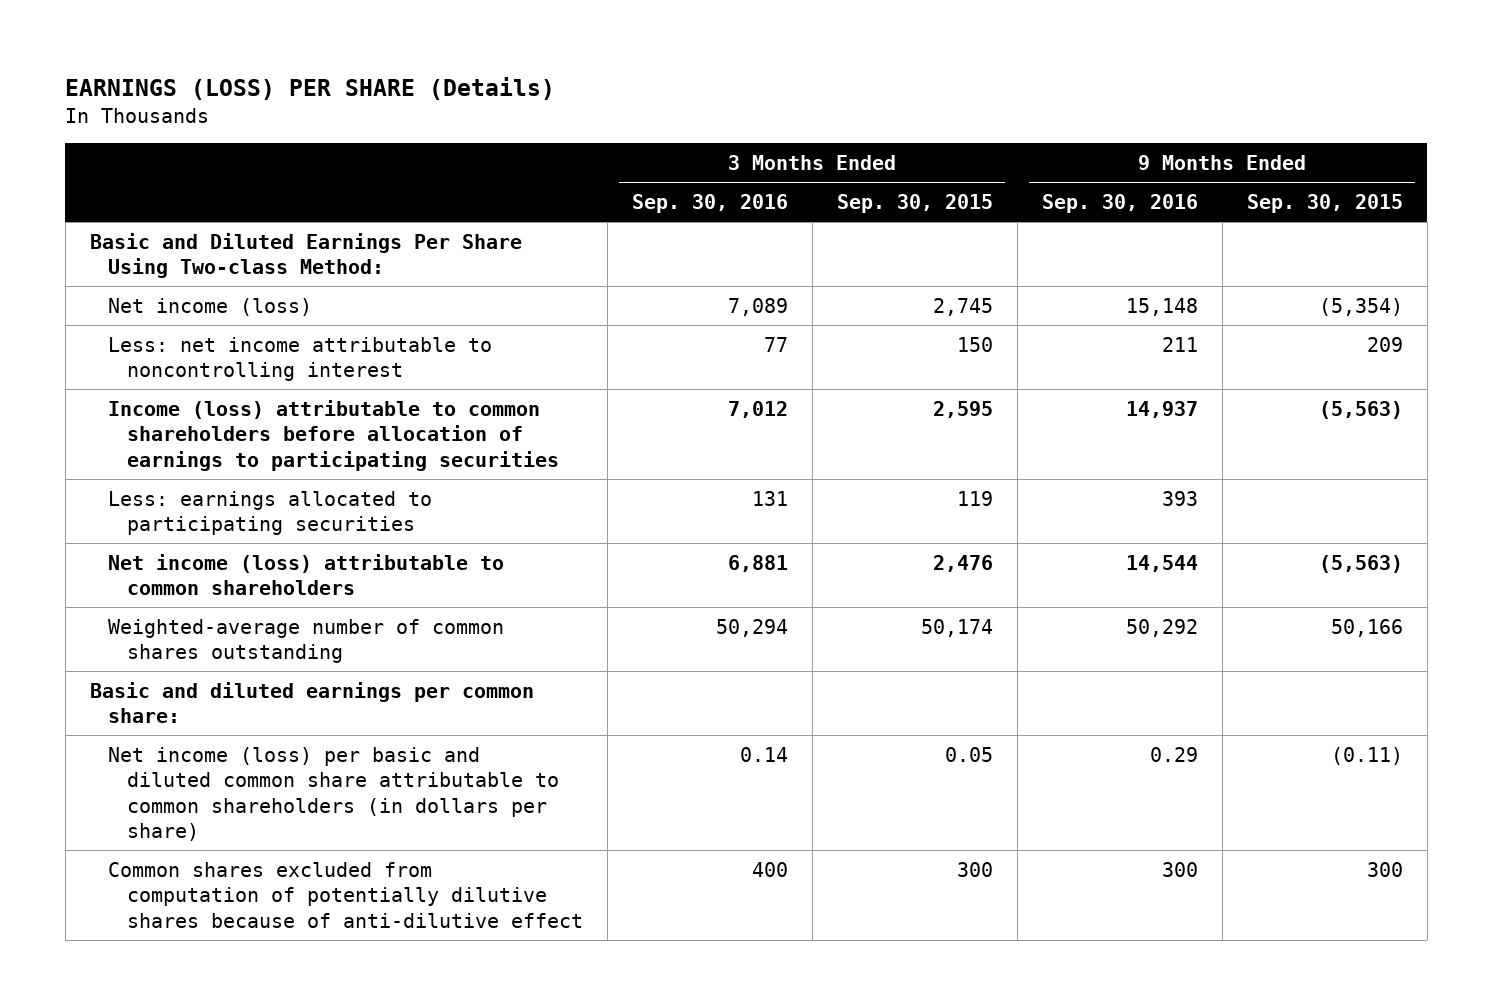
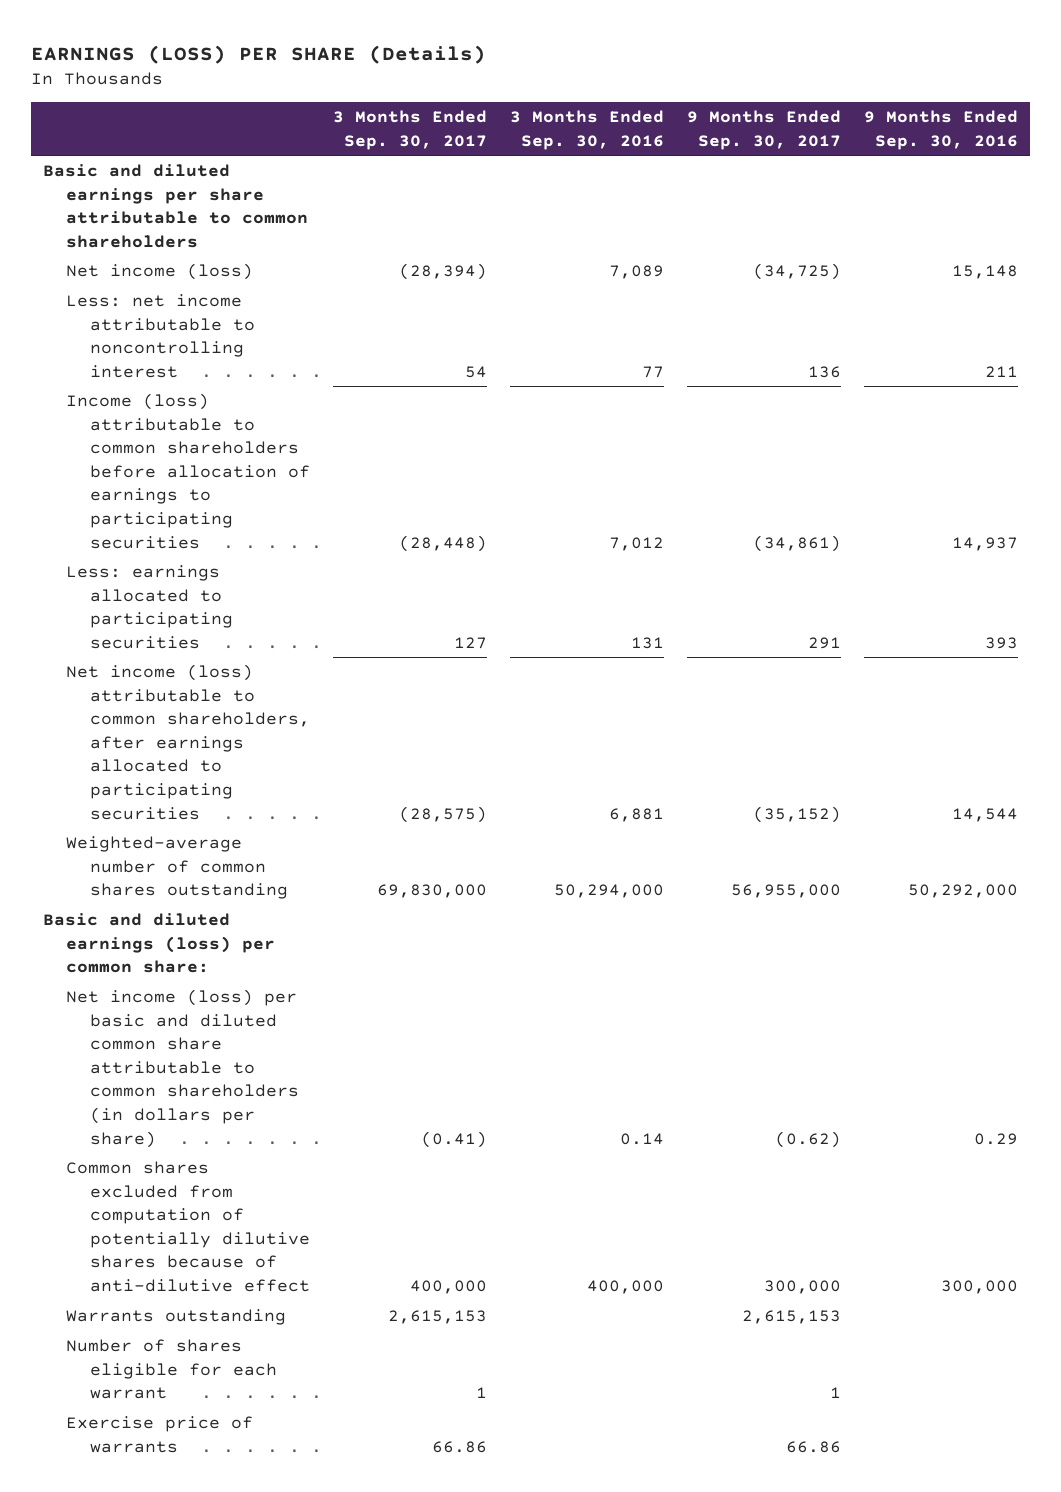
[836,194,993,214] Sep. 30, 2015 -> none
[1246,194,1403,214] Sep. 30, 2015 -> none
none -> [333,110,488,150] 3 Months Ended Sep. 30, 2017
none -> [687,110,842,150] 9 Months Ended Sep. 30, 2017
[89,232,522,279] Basic and Diluted Earnings Per Share Using Two-class Method: -> [42,164,309,248] Basic and diluted earnings per share attributable to common shareholders
[108,553,505,596] Net income (loss) attributable to common shareholders -> [66,664,311,820] Net income (loss) attributable to common shareholders, after earnings allocated to participating securities
[715,618,788,637] 50,294 -> [554,884,665,899] 50,294,000
[1125,618,1198,637] 50,292 -> [908,884,1019,899] 50,292,000
[89,681,534,724] Basic and diluted earnings per common share: -> [42,913,276,974] Basic and diluted earnings (loss) per common share:
[751,861,788,877] 400 -> [587,1280,665,1295] 400,000
[1161,861,1198,877] 300 -> [941,1280,1019,1295] 300,000
none -> [66,1309,287,1326] Warrants outstanding
none -> [66,1339,278,1400] Number of shares eligible for each warrant
none -> [66,1416,254,1453] Exercise price of warrants

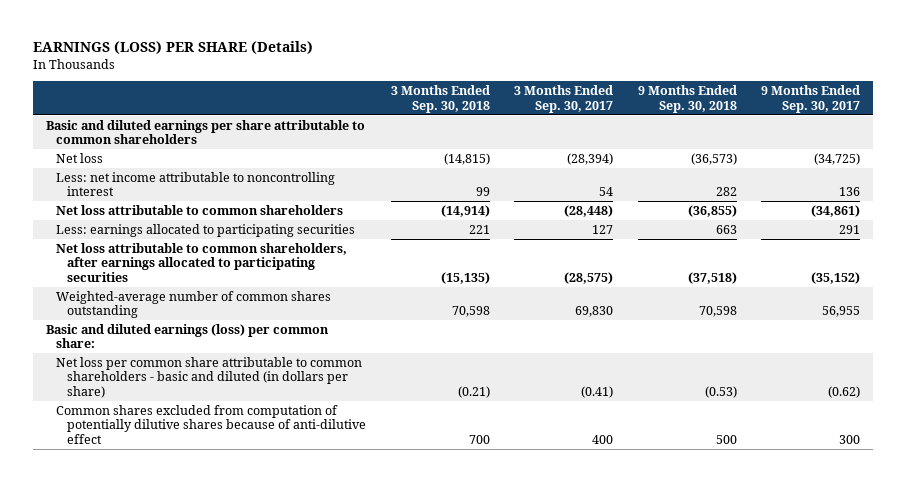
[510,110,665,150] 3 Months Ended Sep. 30, 2016 -> none
[864,110,1019,150] 9 Months Ended Sep. 30, 2016 -> none
none -> [390,85,490,113] 3 Months Ended Sep. 30, 2018
none -> [637,85,737,113] 9 Months Ended Sep. 30, 2018
[66,263,254,281] Net income (loss) -> [56,152,104,163] Net loss
[66,393,311,549] Income (loss) attributable to common shareholders before allocation of earnings to participating securities -> [56,204,344,215] Net loss attributable to common shareholders
[66,664,311,820] Net income (loss) attributable to common shareholders, after earnings allocated to participating securities -> [56,242,348,282] Net loss attributable to common shareholders, after earnings allocated to participating securities
[377,884,488,899] 69,830,000 -> [575,306,614,318] 69,830
[731,884,842,899] 56,955,000 -> [822,306,861,318] 56,955
[66,1309,287,1326] Warrants outstanding -> none
[66,1339,278,1400] Number of shares eligible for each warrant -> none
[66,1416,254,1453] Exercise price of warrants -> none
[66,989,300,1148] Net income (loss) per basic and diluted common share attributable to common shareholders (in dollars per share) -> [56,356,363,398] Net loss per common share attributable to common shareholders - basic and diluted (in dollars per share)
[410,1280,488,1295] 400,000 -> [592,434,614,444] 400
[764,1280,842,1295] 300,000 -> [839,434,861,444] 300

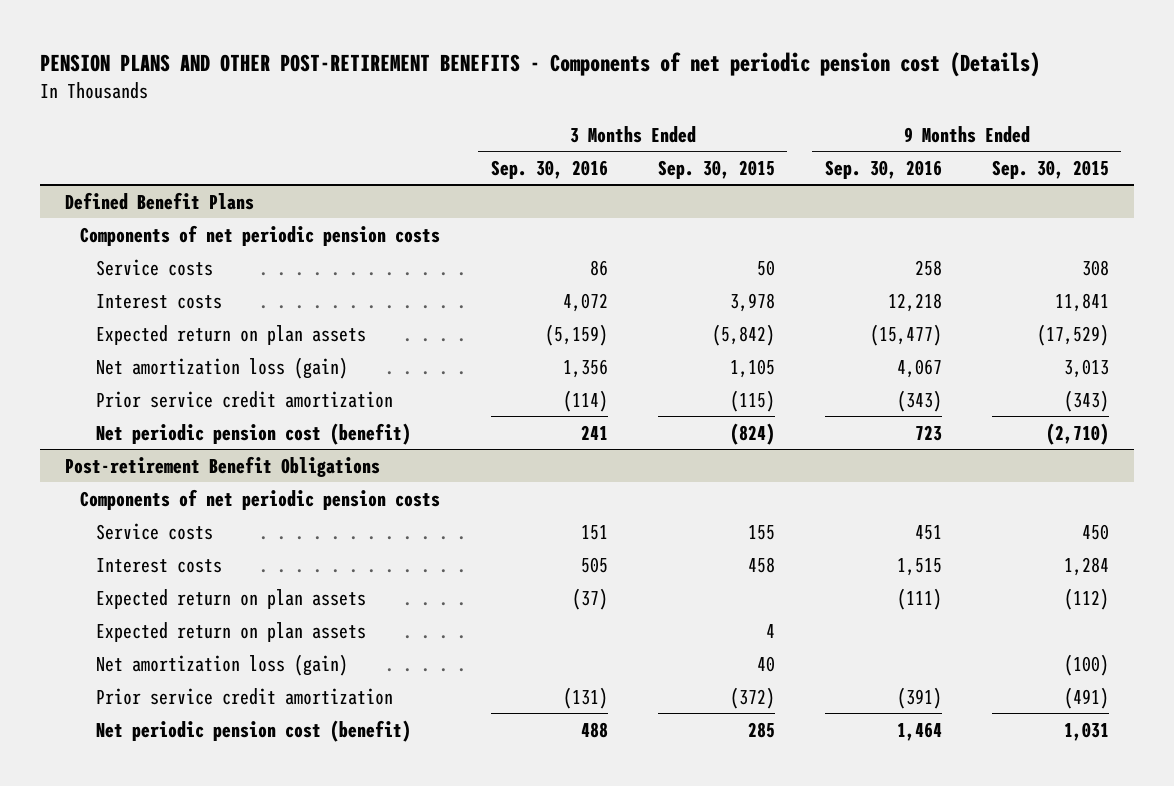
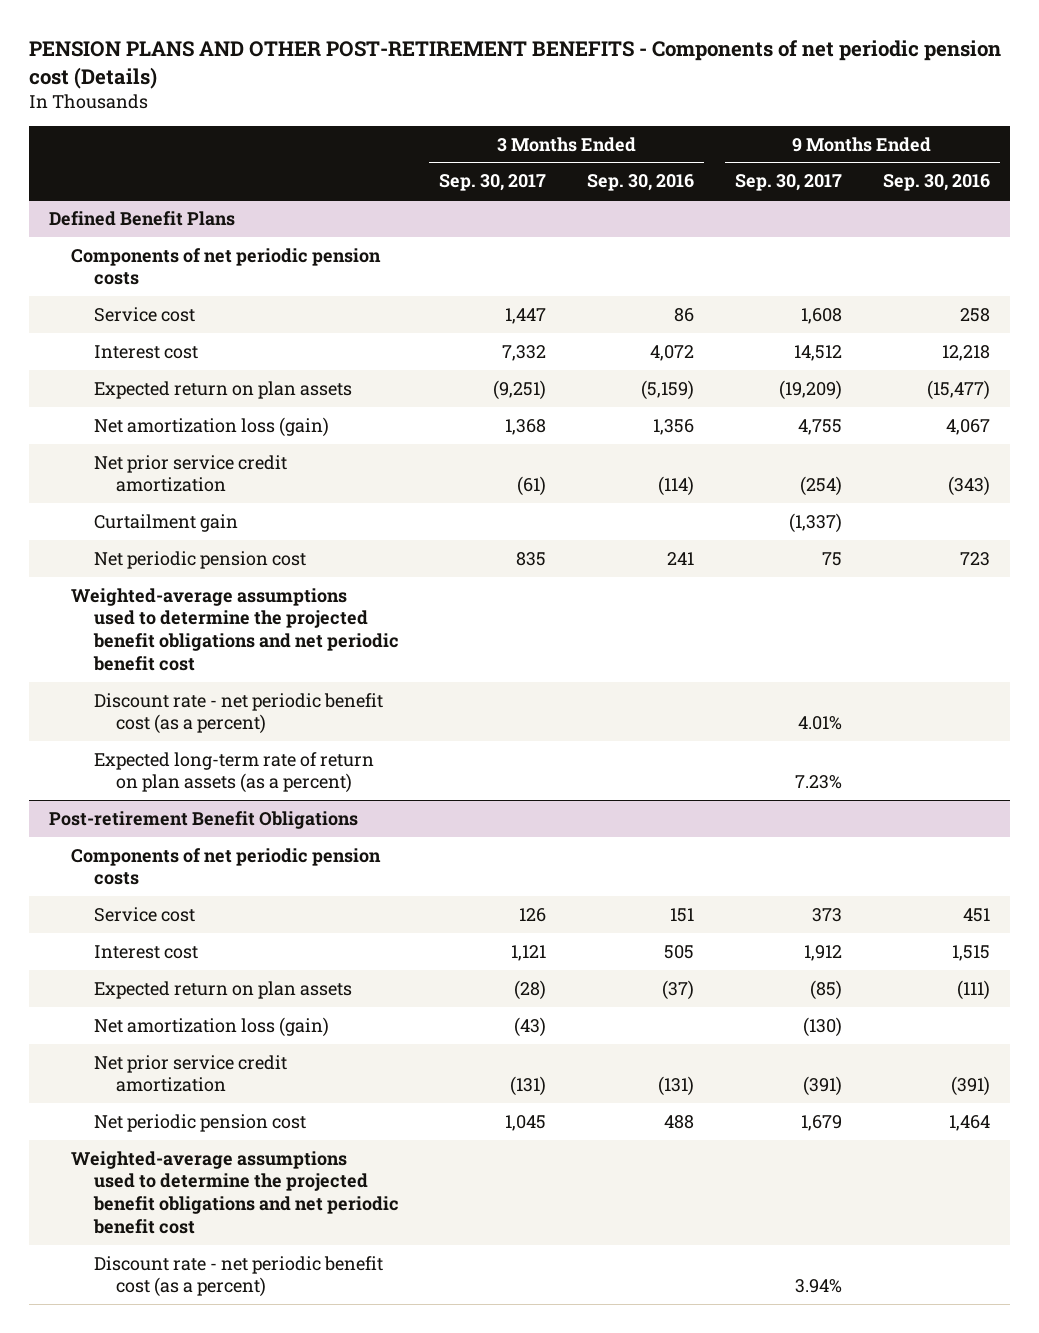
[657,159,775,179] Sep. 30, 2015 -> none
[991,159,1109,179] Sep. 30, 2015 -> none
none -> [439,174,547,192] Sep. 30, 2017
none -> [735,174,843,192] Sep. 30, 2017
[95,258,213,276] Service costs -> [93,306,195,322] Service cost
[95,293,222,309] Interest costs -> [93,344,198,359] Interest cost
[95,390,393,408] Prior service credit amortization -> [93,454,287,493] Net prior service credit amortization
none -> [93,513,238,532] Curtailment gain
[95,422,411,445] Net periodic pension cost (benefit) -> [93,550,306,569] Net periodic pension cost
none -> [71,587,399,671] Weighted-average assumptions used to determine the projected benefit obligations and net periodic benefit cost
none -> [93,692,383,735] Discount rate - net periodic benefit cost (as a percent)
none -> [93,751,374,794] Expected long-term rate of return on plan assets (as a percent)
[95,522,213,540] Service costs -> [93,906,195,922] Service cost
[95,557,222,573] Interest costs -> [93,944,198,959] Interest cost
[95,621,366,642] Expected return on plan assets -> none
[95,687,393,705] Prior service credit amortization -> [93,1054,287,1093] Net prior service credit amortization
[95,719,411,742] Net periodic pension cost (benefit) -> [93,1113,306,1132] Net periodic pension cost
none -> [71,1150,399,1234] Weighted-average assumptions used to determine the projected benefit obligations and net periodic benefit cost
none -> [93,1255,383,1298] Discount rate - net periodic benefit cost (as a percent)

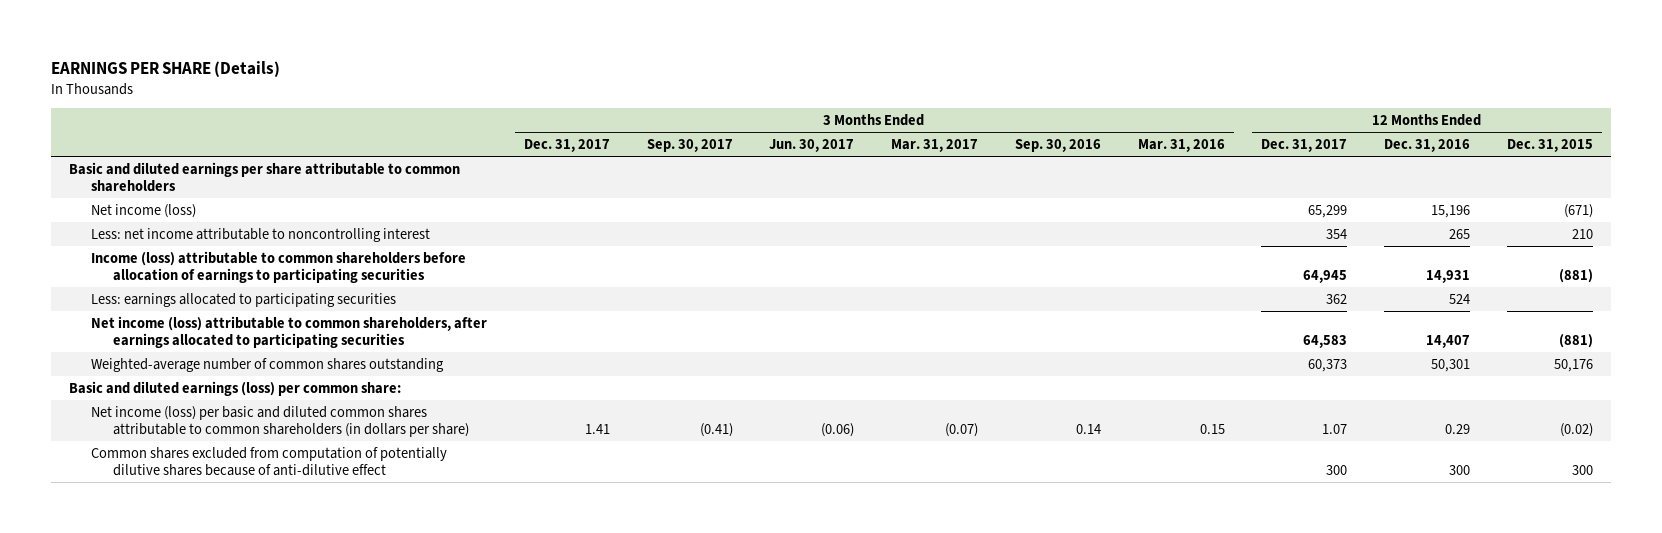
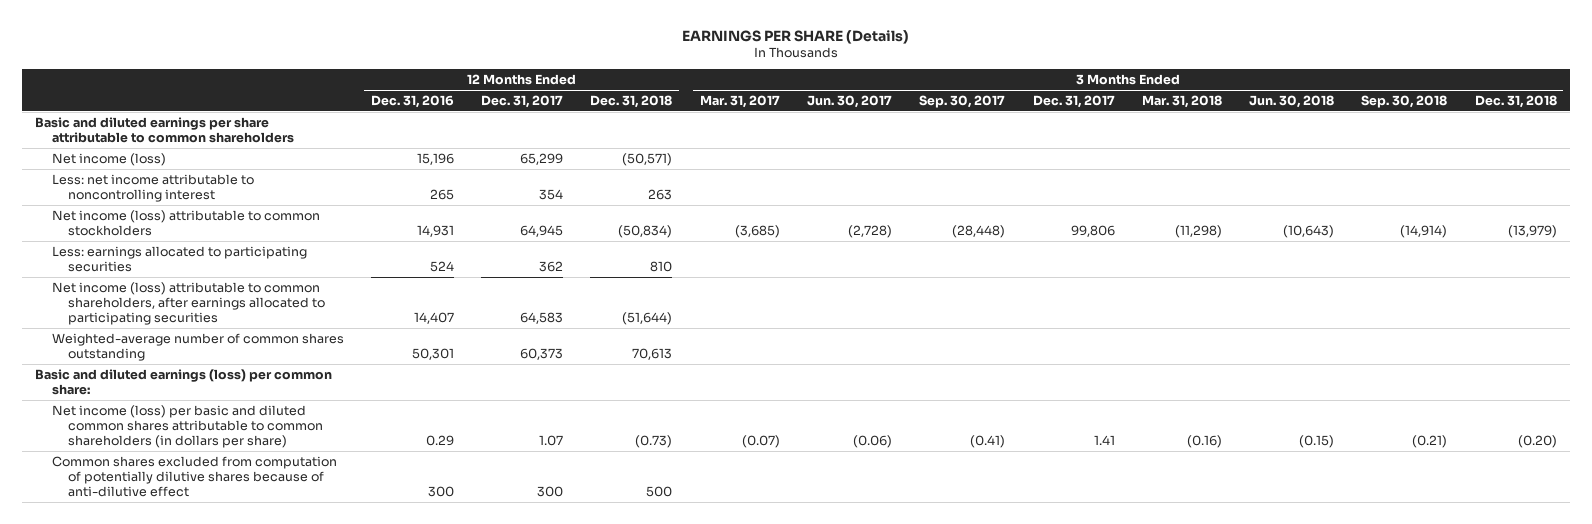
[1014,139,1101,153] Sep. 30, 2016 -> none
[1137,139,1225,153] Mar. 31, 2016 -> none
[1506,139,1593,153] Dec. 31, 2015 -> none
none -> [590,94,673,108] Dec. 31, 2018
none -> [1141,94,1222,108] Mar. 31, 2018
none -> [1249,94,1335,108] Jun. 30, 2018
none -> [1361,94,1448,108] Sep. 30, 2018
none -> [1474,94,1557,108] Dec. 31, 2018
[91,250,467,284] Income (loss) attributable to common shareholders before allocation of earnings to participating securities -> none
none -> [51,209,320,236] Net income (loss) attributable to common stockholders

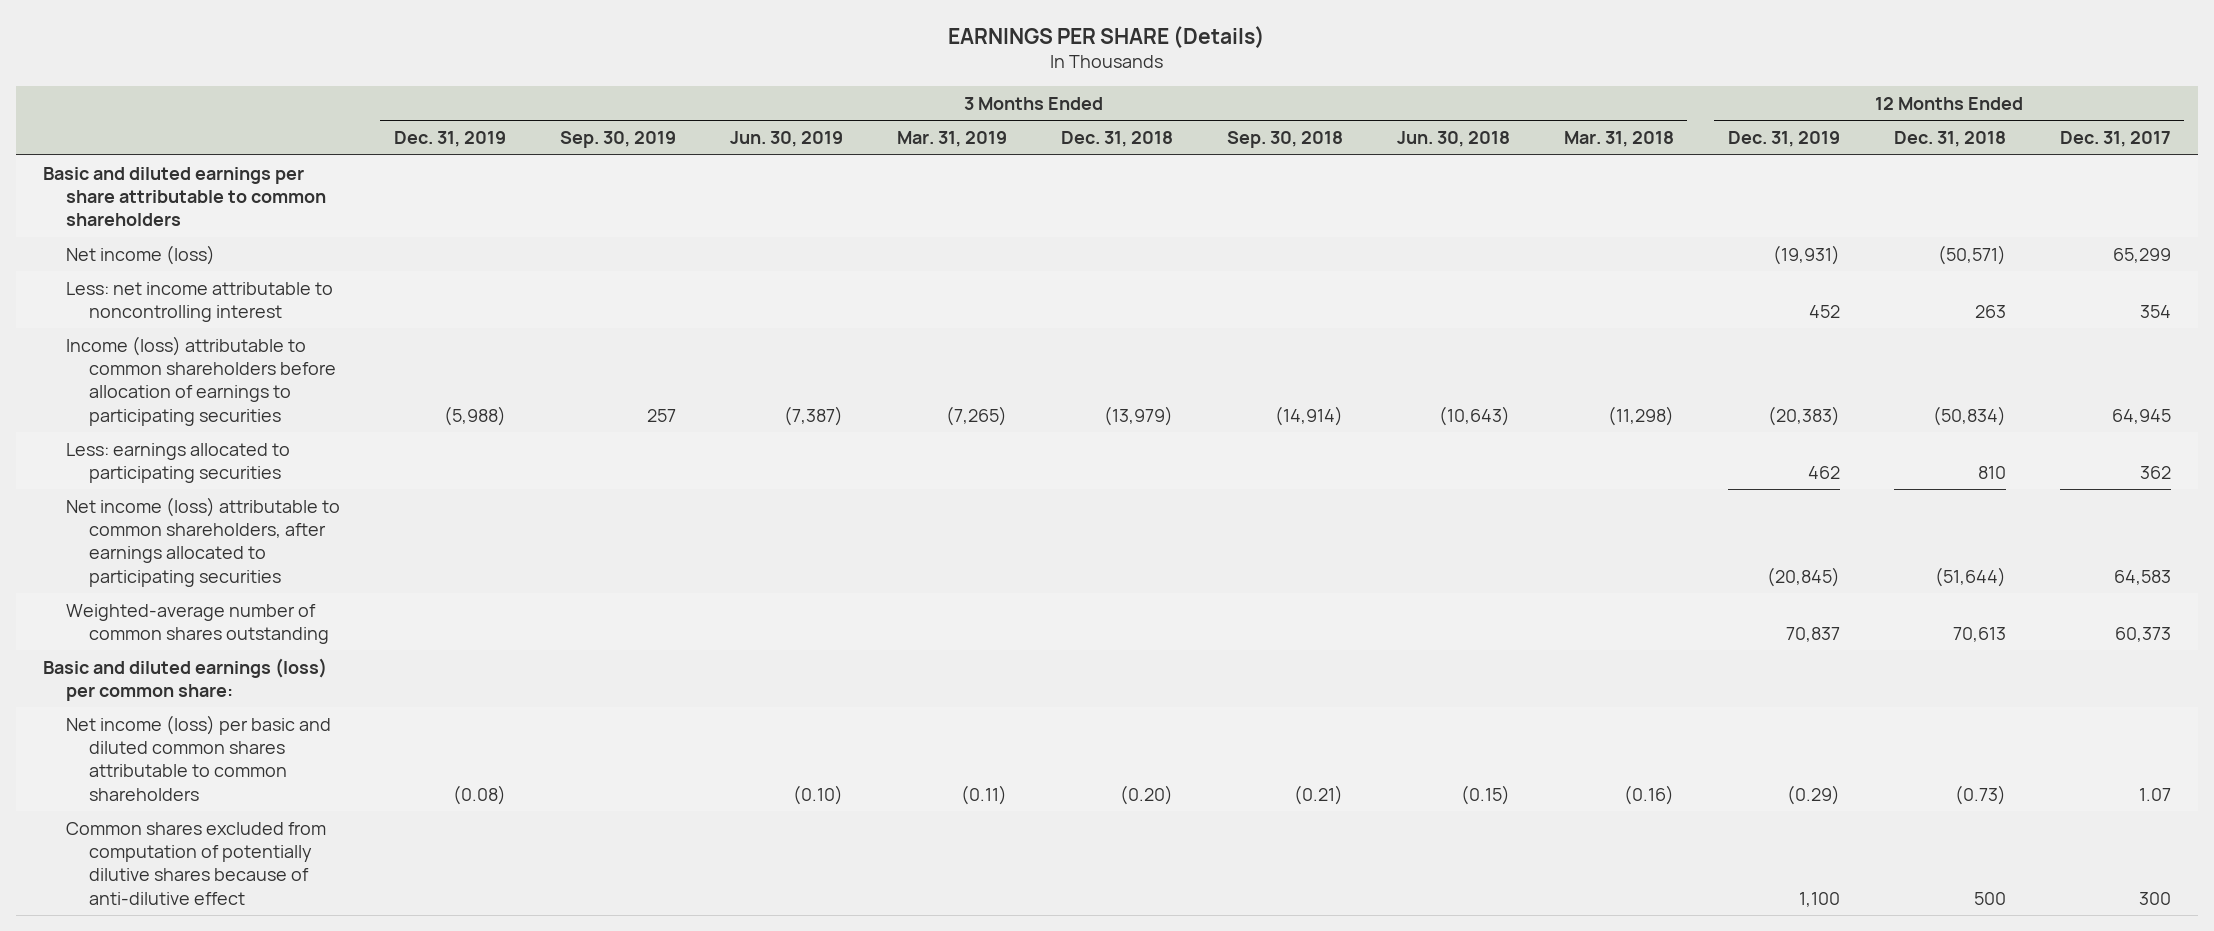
[370,94,454,108] Dec. 31, 2016 -> none
[699,94,780,108] Mar. 31, 2017 -> none
[806,94,892,108] Jun. 30, 2017 -> none
[919,94,1006,108] Sep. 30, 2017 -> none
[1032,94,1115,108] Dec. 31, 2017 -> none
none -> [393,131,506,148] Dec. 31, 2019
none -> [559,131,676,149] Sep. 30, 2019
none -> [729,131,843,148] Jun. 30, 2019
none -> [896,131,1007,148] Mar. 31, 2019
none -> [1727,131,1840,148] Dec. 31, 2019
[51,209,320,236] Net income (loss) attributable to common stockholders -> [65,335,337,426] Income (loss) attributable to common shareholders before allocation of earnings to participating securities
[51,404,324,448] Net income (loss) per basic and diluted common shares attributable to common shareholders (in dollars per share) -> [65,714,331,801] Net income (loss) per basic and diluted common shares attributable to common shareholders

